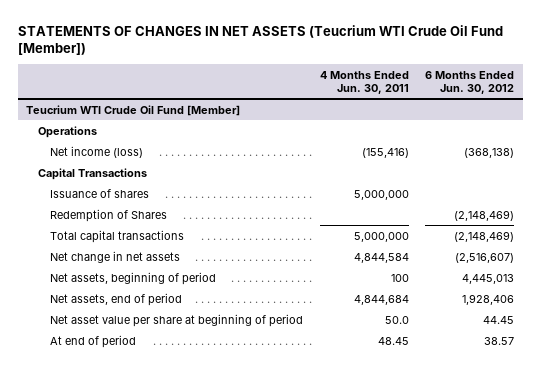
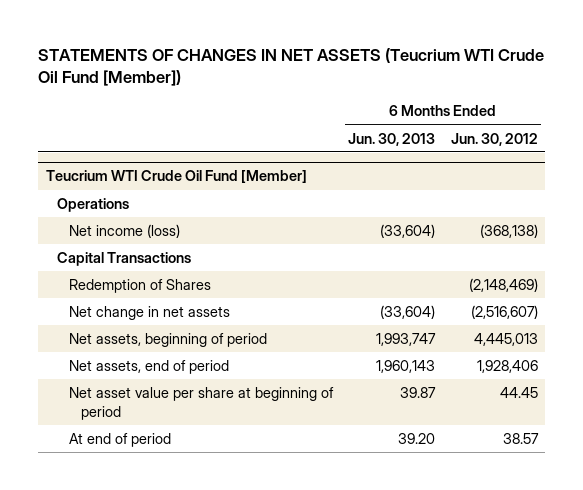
[319,70,409,94] 4 Months Ended Jun. 30, 2011 -> none
none -> [348,132,436,146] Jun. 30, 2013
[50,188,150,198] Issuance of shares -> none
[50,229,185,243] Total capital transactions -> none

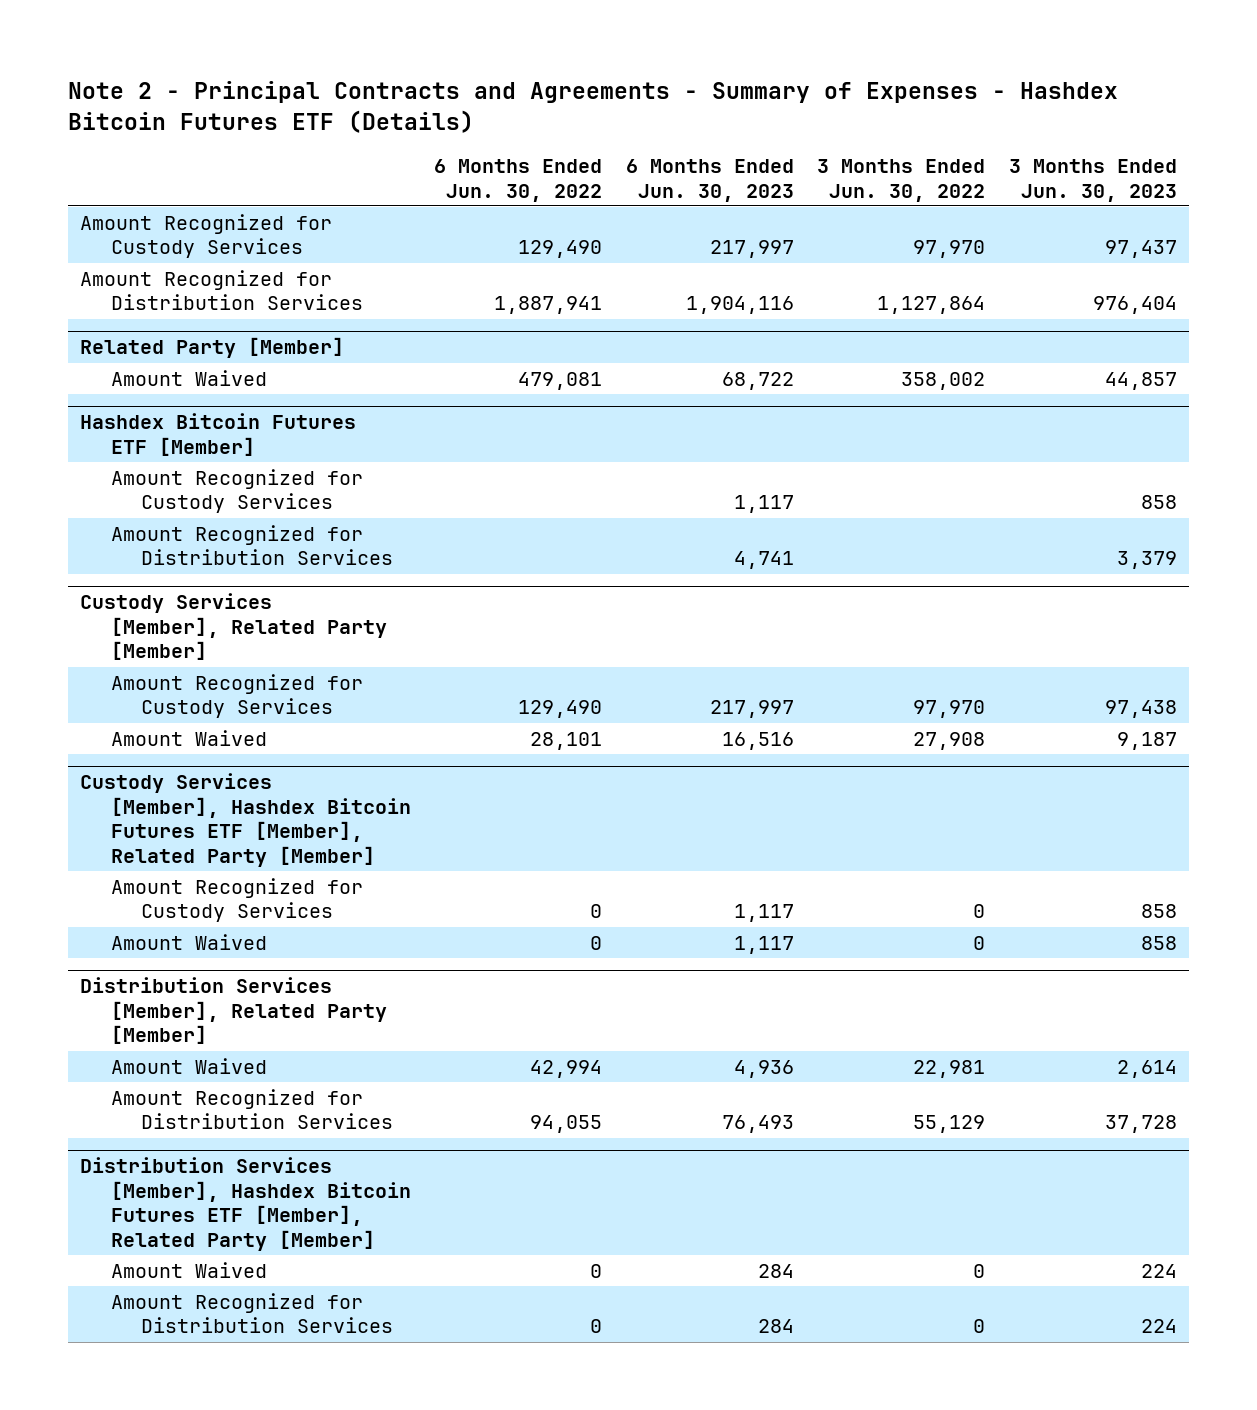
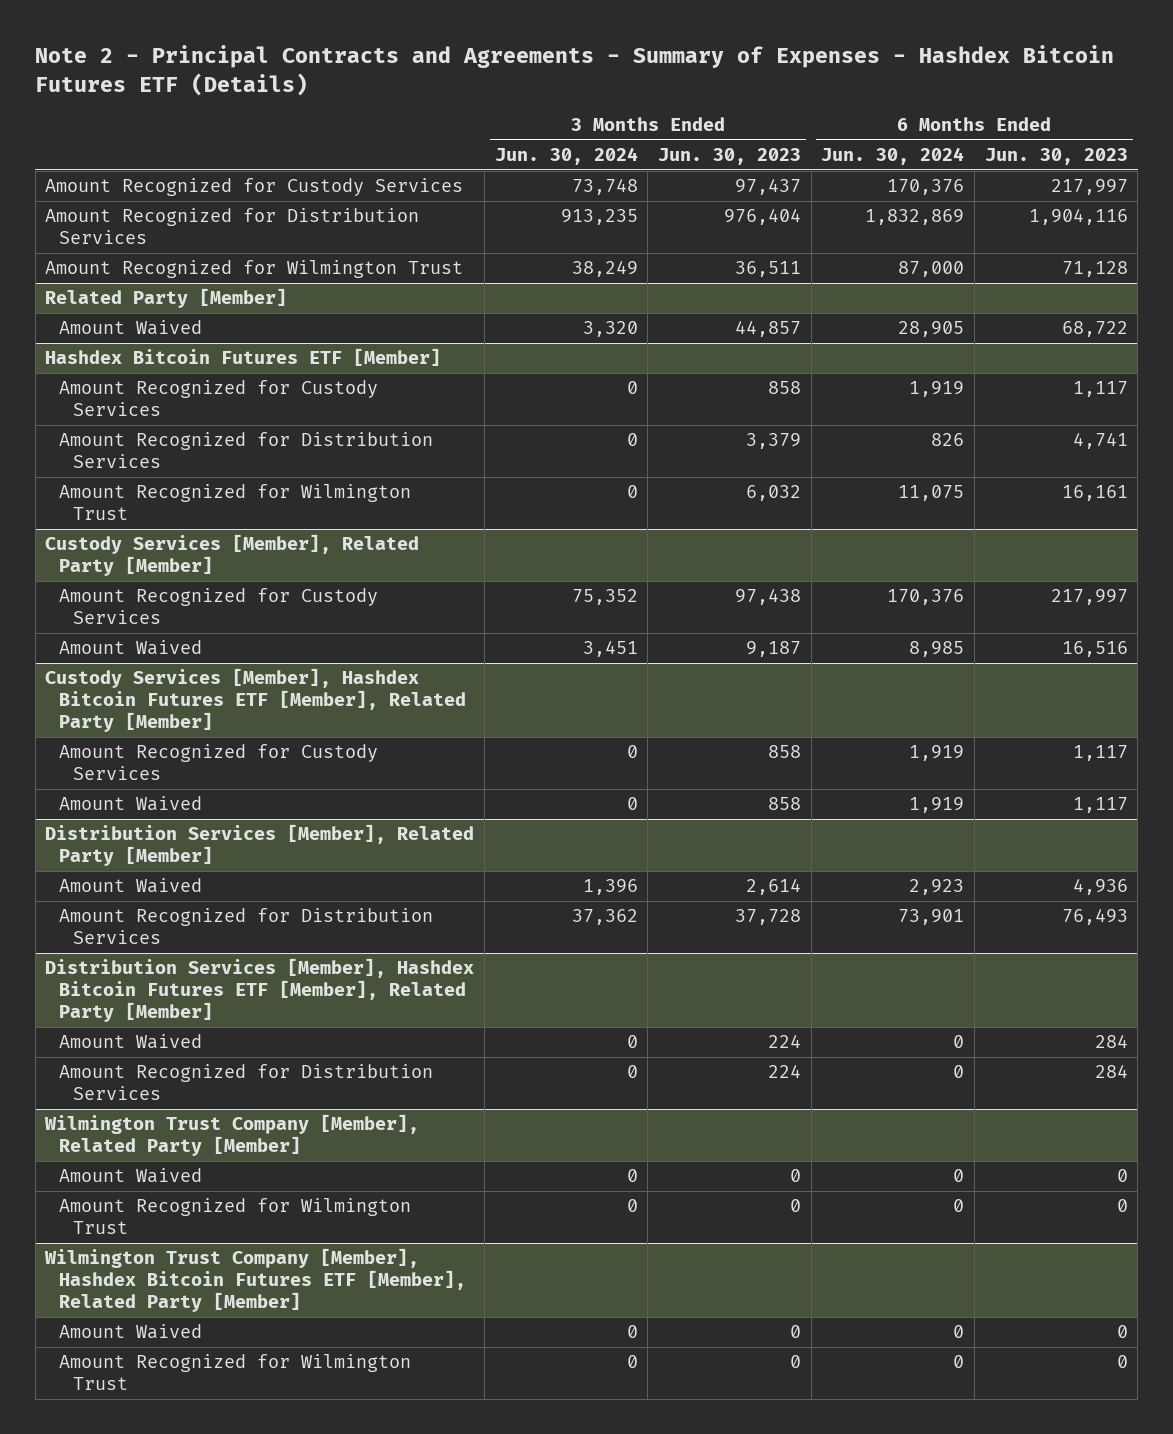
[434,159,603,202] 6 Months Ended Jun. 30, 2022 -> none
[817,159,986,202] 3 Months Ended Jun. 30, 2022 -> none
none -> [494,147,638,166] Jun. 30, 2024
none -> [821,147,965,166] Jun. 30, 2024
none -> [45,260,464,279] Amount Recognized for Wilmington Trust
none -> [59,484,412,521] Amount Recognized for Wilmington Trust
none -> [44,1114,420,1157] Wilmington Trust Company [Member], Related Party [Member]
none -> [59,1168,203,1184] Amount Waived
none -> [59,1198,412,1235] Amount Recognized for Wilmington Trust
none -> [44,1248,467,1313] Wilmington Trust Company [Member], Hashdex Bitcoin Futures ETF [Member], Related Party [Member]
none -> [59,1324,203,1340] Amount Waived
none -> [59,1354,412,1391] Amount Recognized for Wilmington Trust

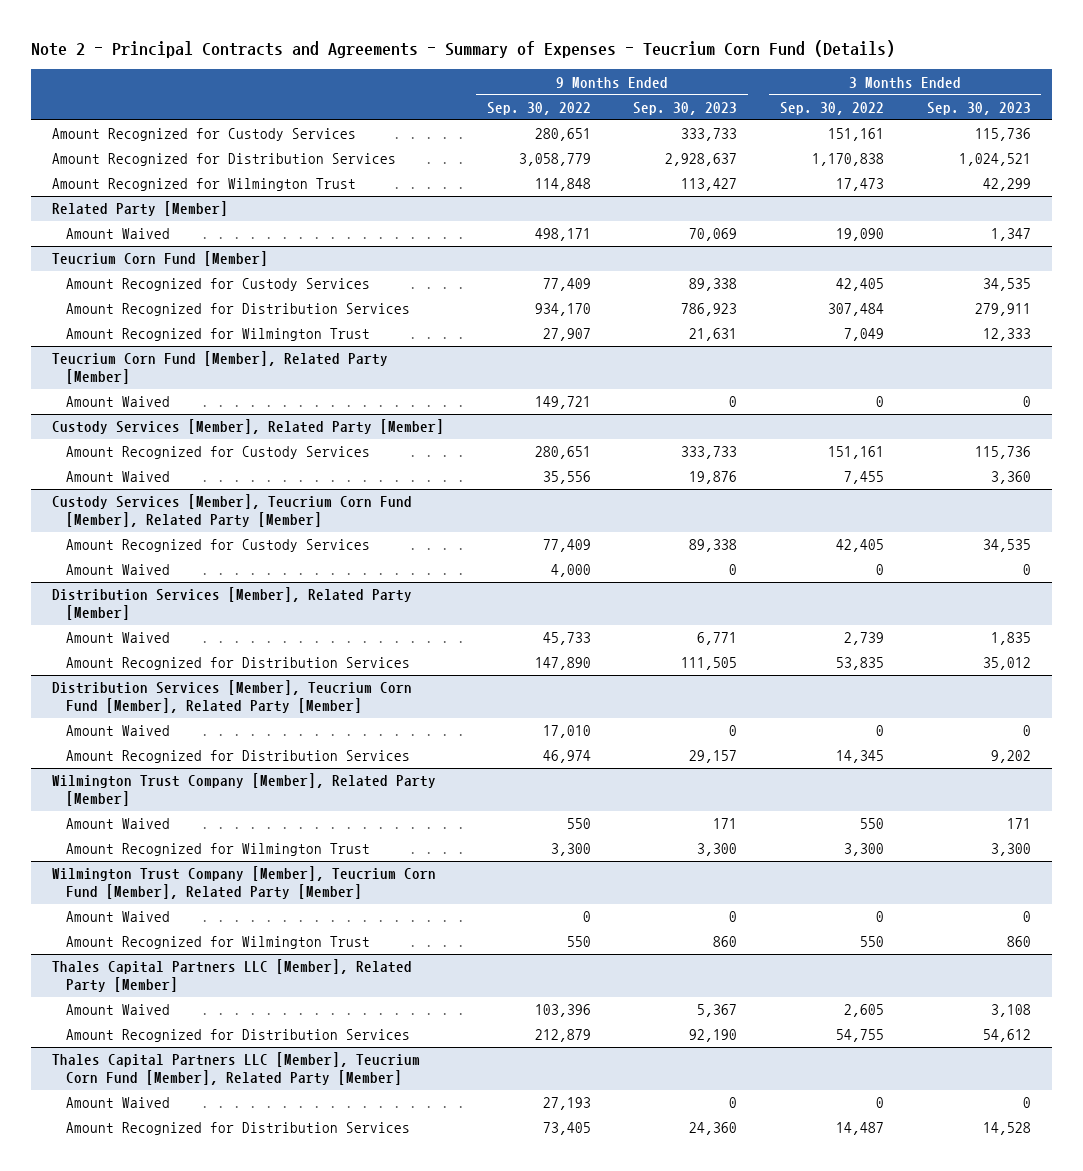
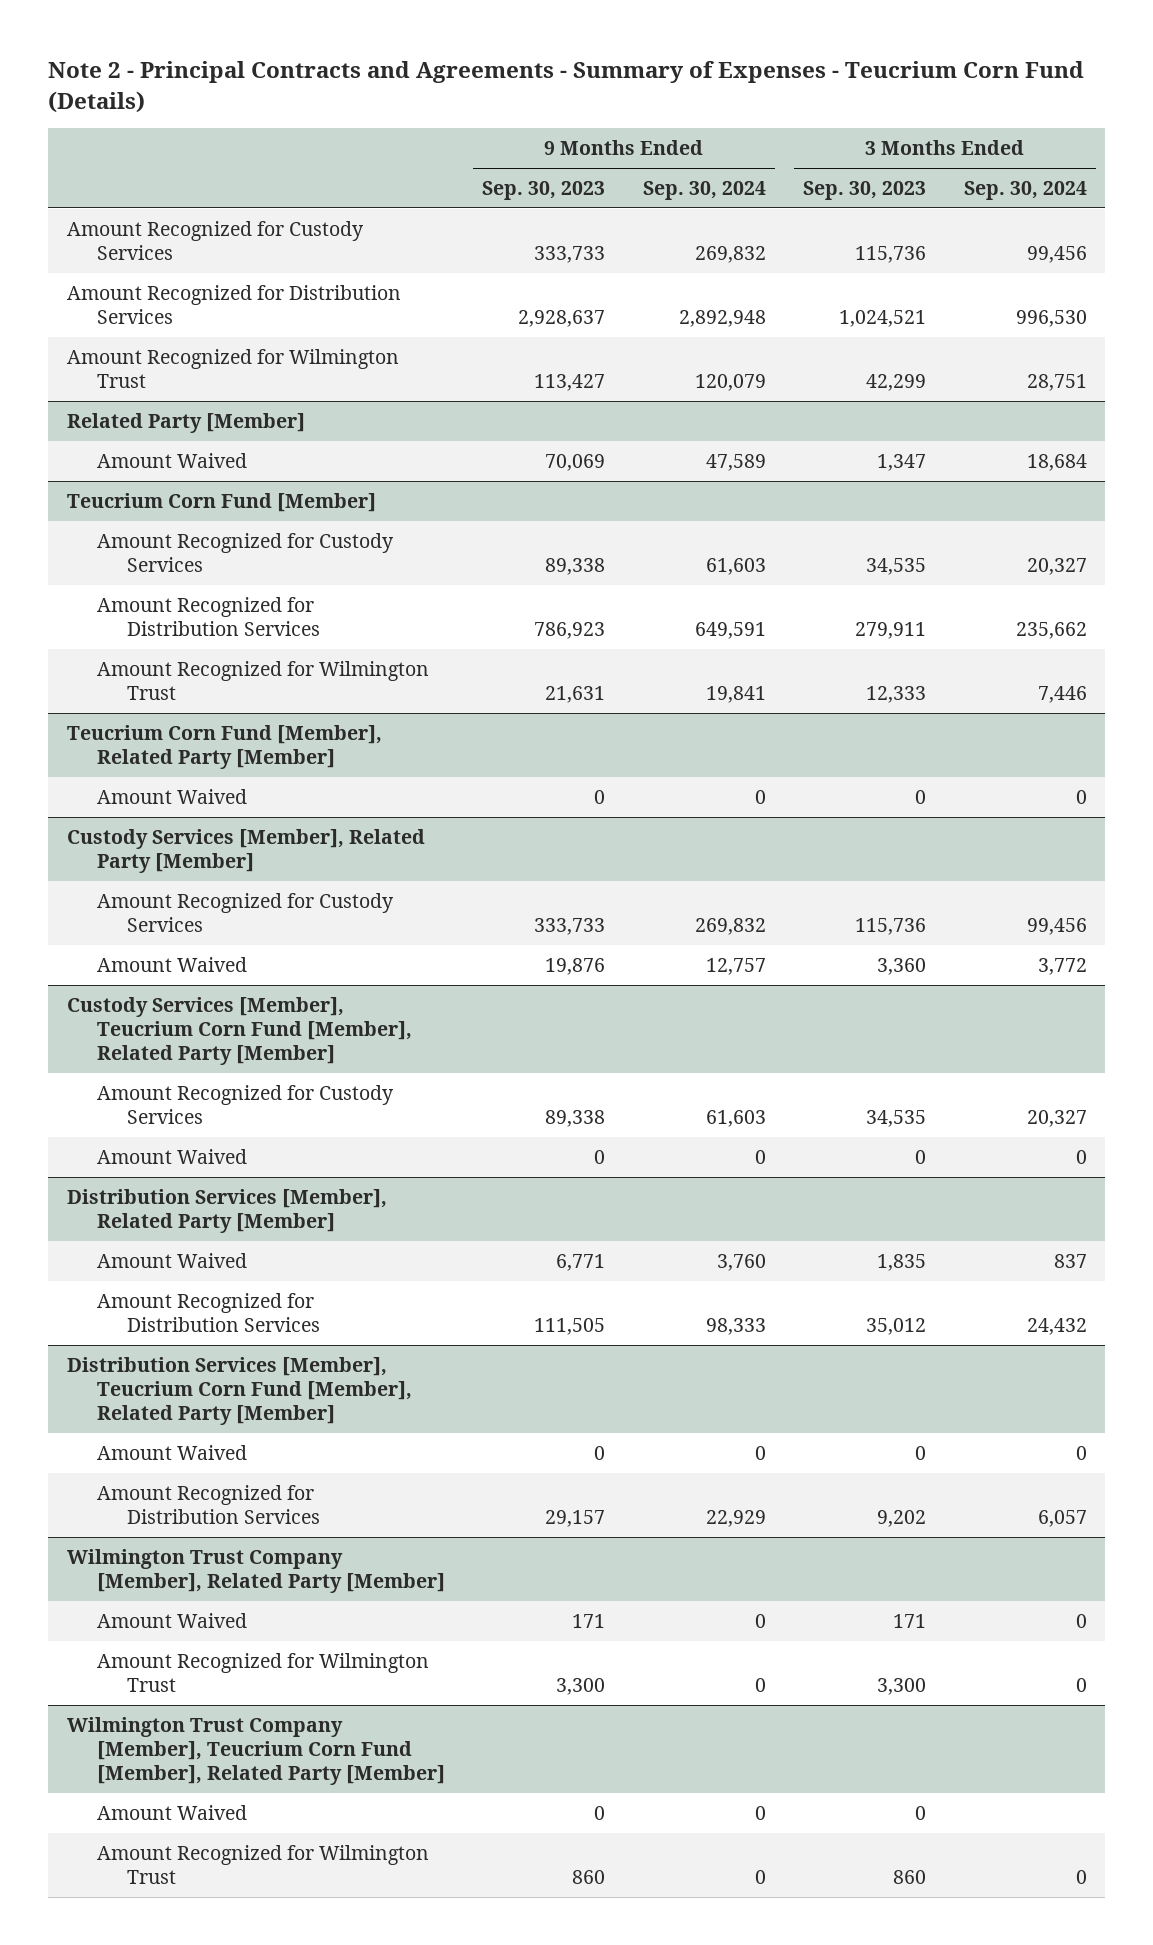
[486,101,591,115] Sep. 30, 2022 -> none
[779,101,884,115] Sep. 30, 2022 -> none
none -> [642,181,766,201] Sep. 30, 2024
none -> [963,181,1087,201] Sep. 30, 2024
[52,959,413,992] Thales Capital Partners LLC [Member], Related Party [Member] -> none
[66,1004,171,1016] Amount Waived -> none
[66,1029,411,1043] Amount Recognized for Distribution Services -> none
[52,1052,421,1085] Thales Capital Partners LLC [Member], Teucrium Corn Fund [Member], Related Party [Member] -> none
[66,1097,171,1109] Amount Waived -> none
[66,1122,411,1136] Amount Recognized for Distribution Services -> none

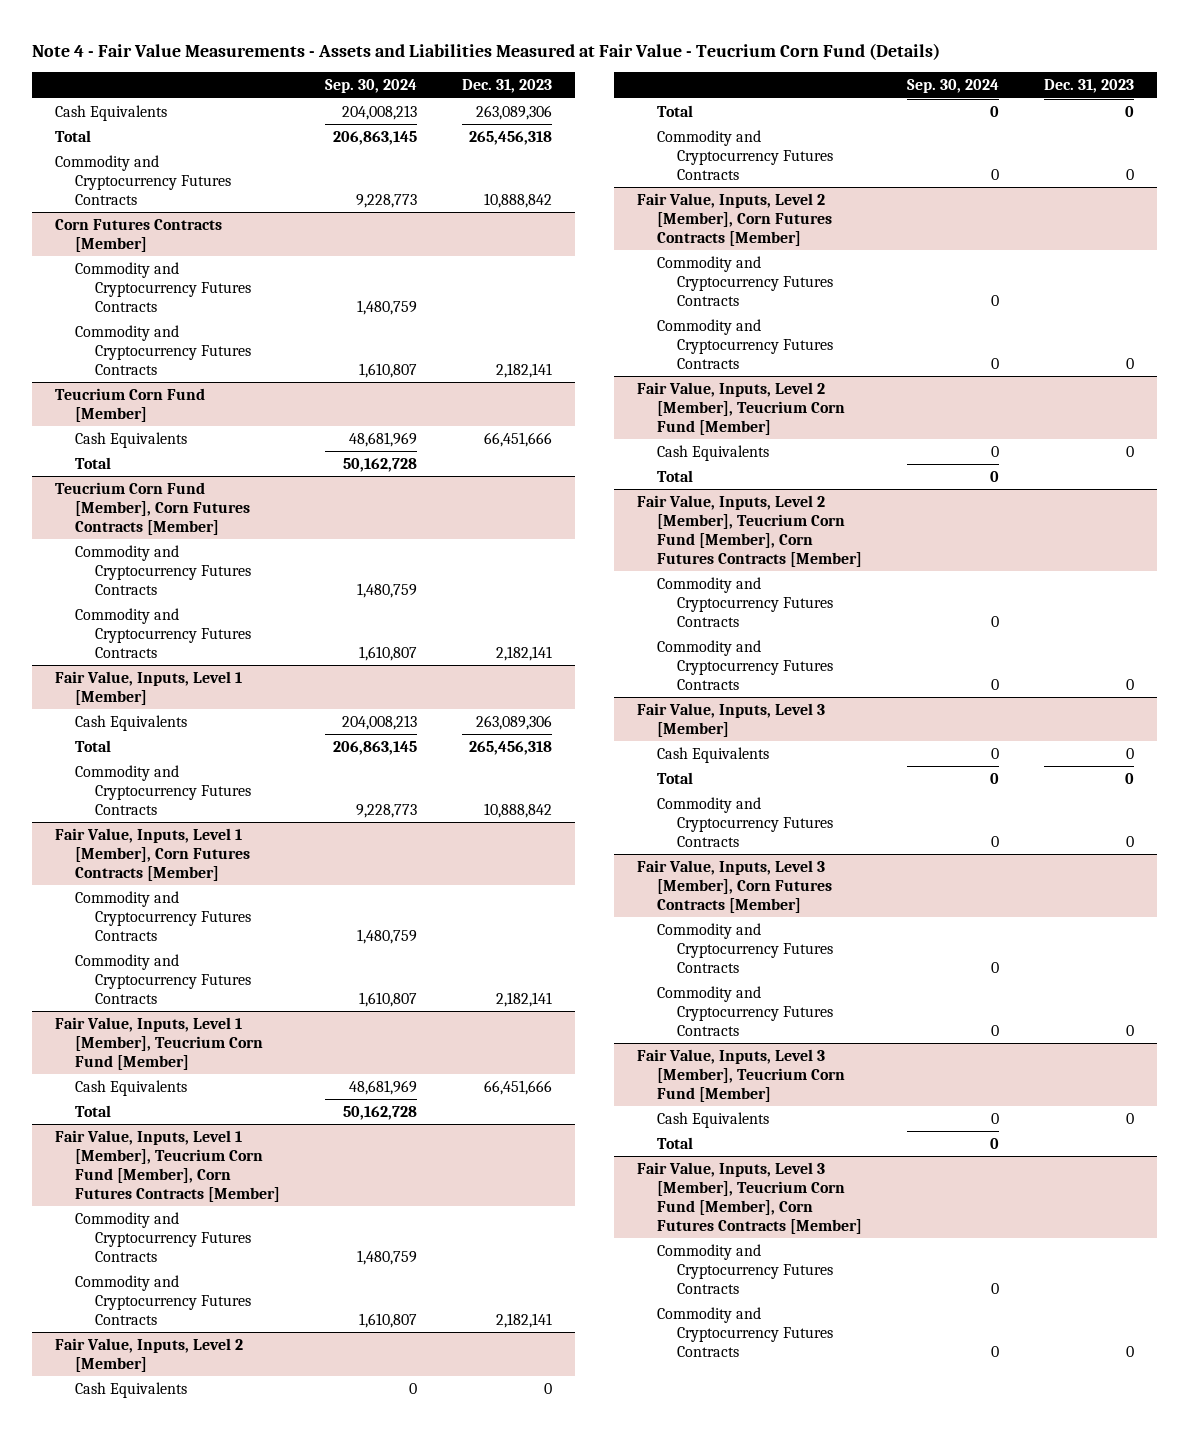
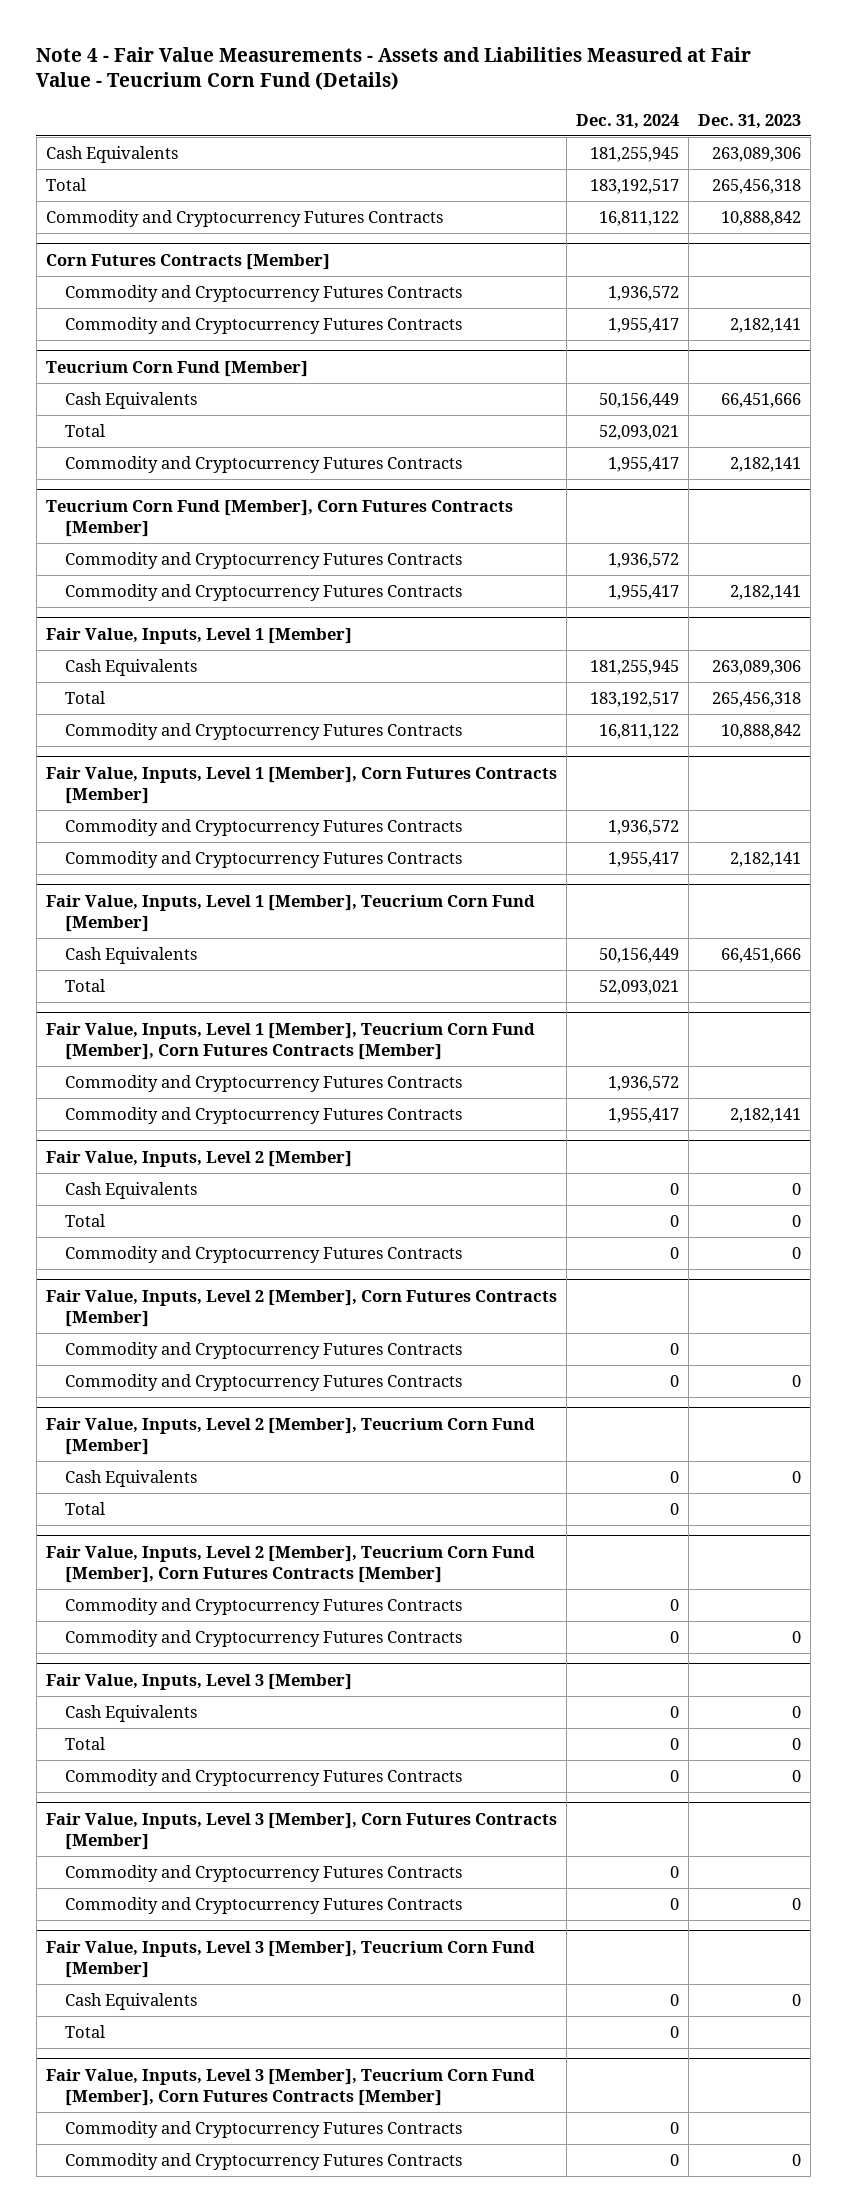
[325,79,418,94] Sep. 30, 2024 -> none
none -> [576,113,680,129] Dec. 31, 2024
none -> [64,456,462,474] Commodity and Cryptocurrency Futures Contracts

